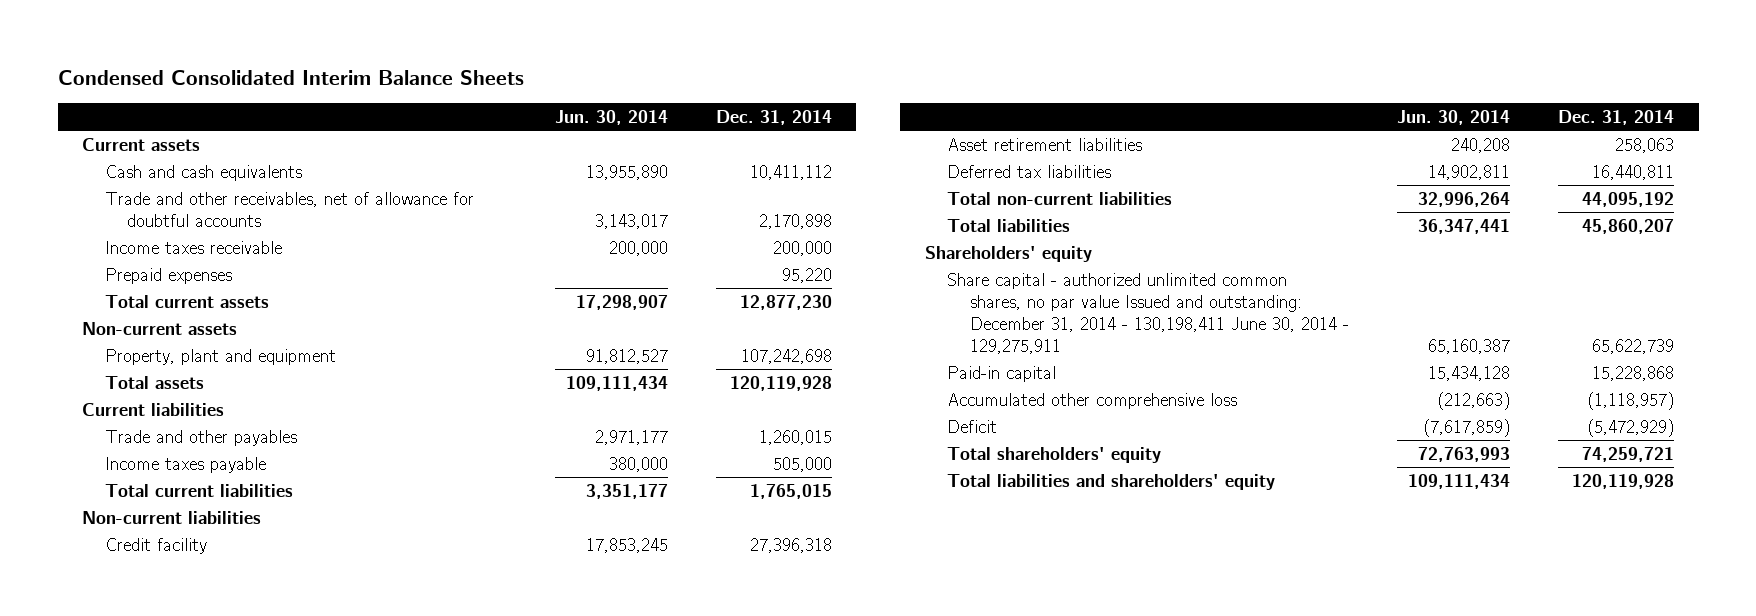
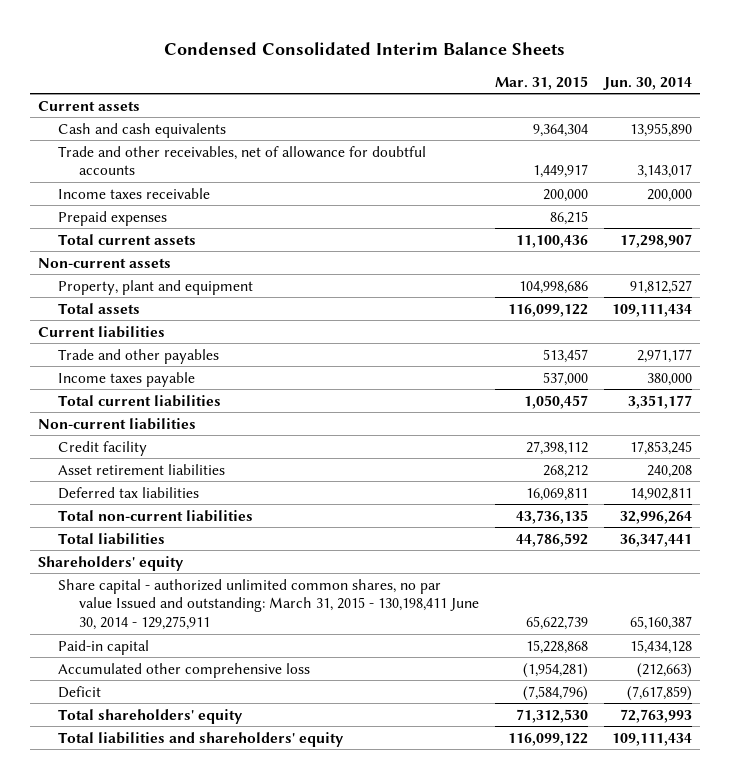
[715,109,832,125] Dec. 31, 2014 -> none
none -> [494,75,588,90] Mar. 31, 2015
[947,272,1349,354] Share capital - authorized unlimited common shares, no par value Issued and outstanding: December 31, 2014 - 130,198,411 June 30, 2014 - 129,275,911 -> [58,578,479,631] Share capital - authorized unlimited common shares, no par value Issued and outstanding: March 31, 2015 - 130,198,411 June 30, 2014 - 129,275,911

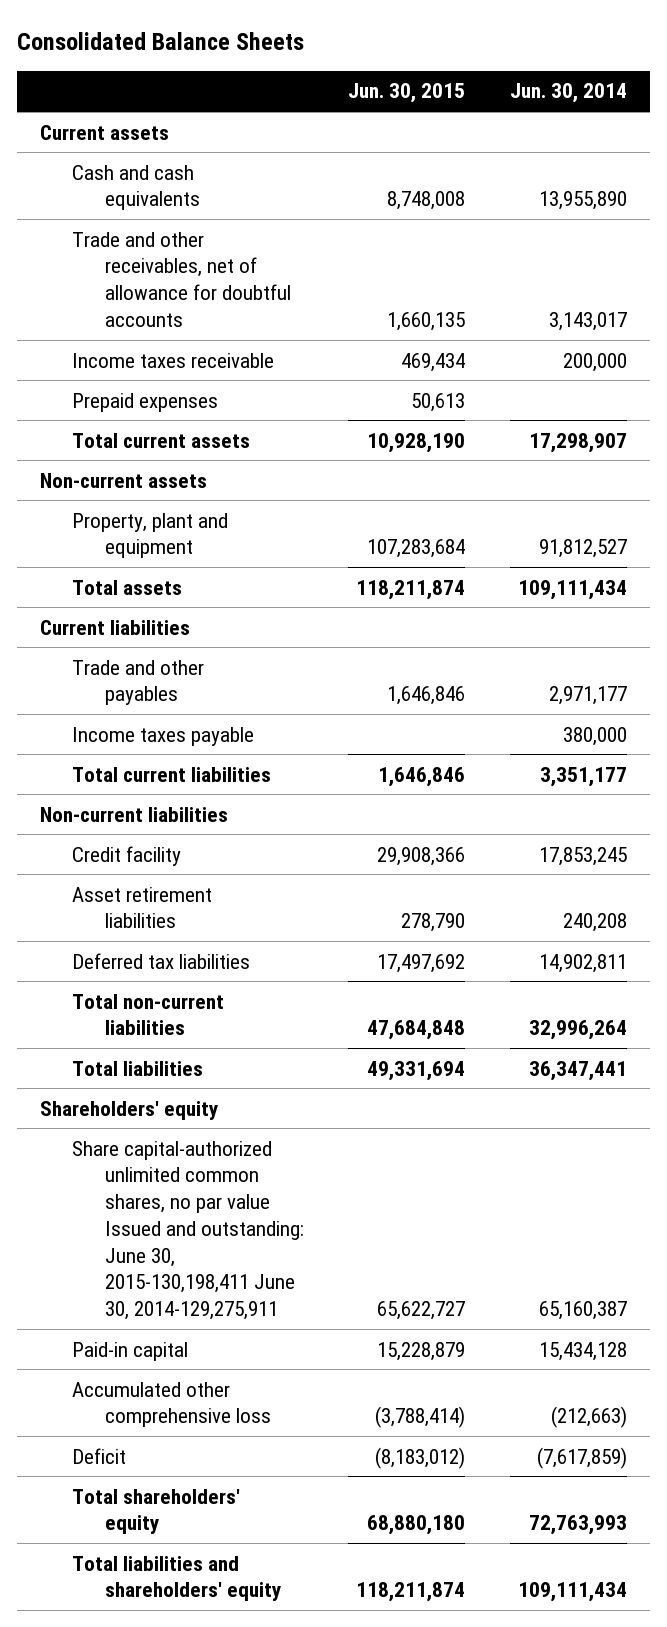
[164,41,566,55] Condensed Consolidated Interim Balance Sheets -> [17,31,305,50] Consolidated Balance Sheets
[494,75,588,90] Mar. 31, 2015 -> none
none -> [348,83,466,104] Jun. 30, 2015
[58,578,479,631] Share capital - authorized unlimited common shares, no par value Issued and outstanding: March 31, 2015 - 130,198,411 June 30, 2014 - 129,275,911 -> [72,1140,304,1321] Share capital-authorized unlimited common shares, no par value Issued and outstanding: June 30, 2015-130,198,411 June 30, 2014-129,275,911

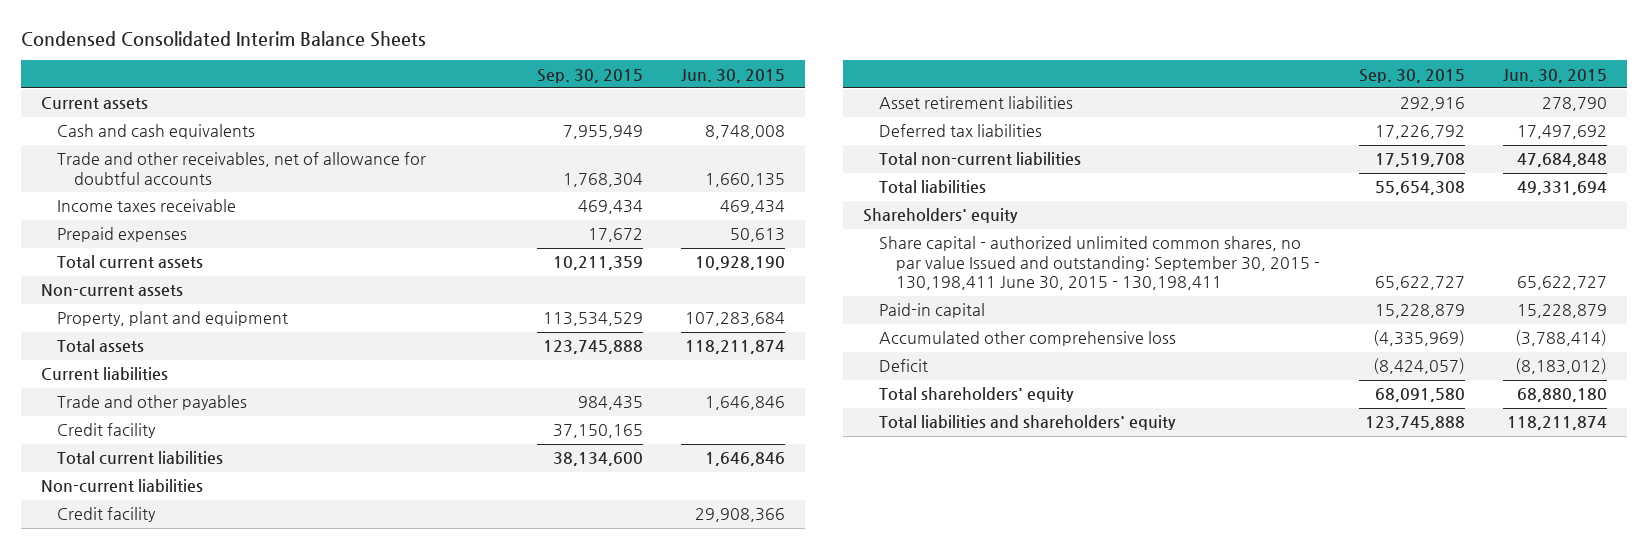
[17,31,305,50] Consolidated Balance Sheets -> [21,31,427,48] Condensed Consolidated Interim Balance Sheets
[510,83,628,104] Jun. 30, 2014 -> none
none -> [536,68,643,83] Sep. 30, 2015
[72,726,255,746] Income taxes payable -> none
none -> [57,423,157,439] Credit facility
[72,1140,304,1321] Share capital-authorized unlimited common shares, no par value Issued and outstanding: June 30, 2015-130,198,411 June 30, 2014-129,275,911 -> [879,236,1320,291] Share capital - authorized unlimited common shares, no par value Issued and outstanding: September 30, 2015 - 130,198,411 June 30, 2015 - 130,198,411

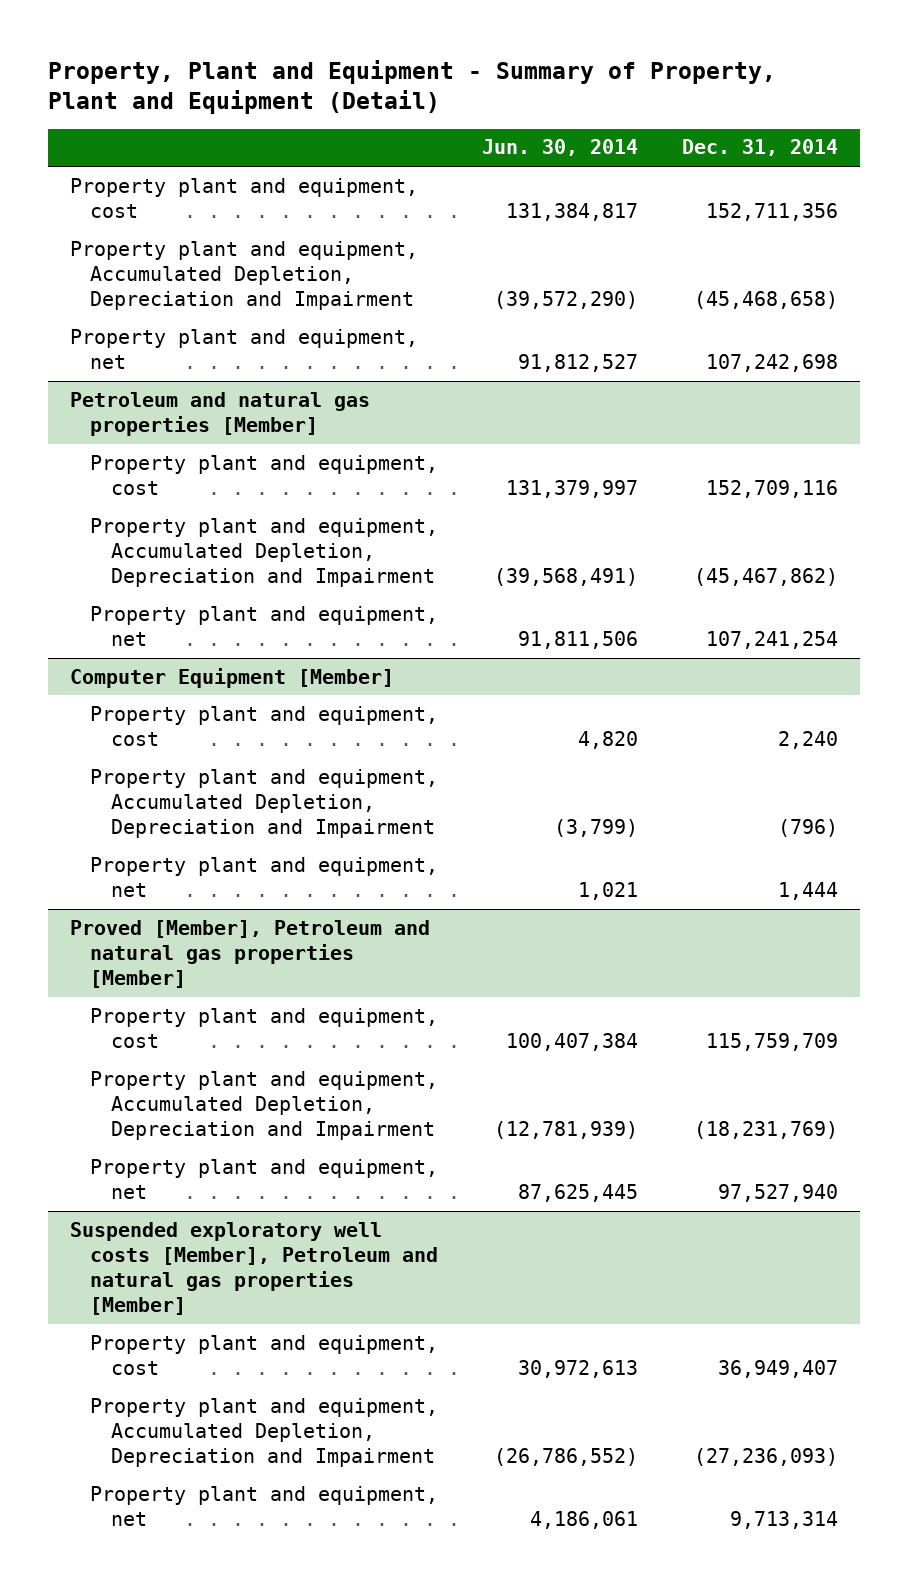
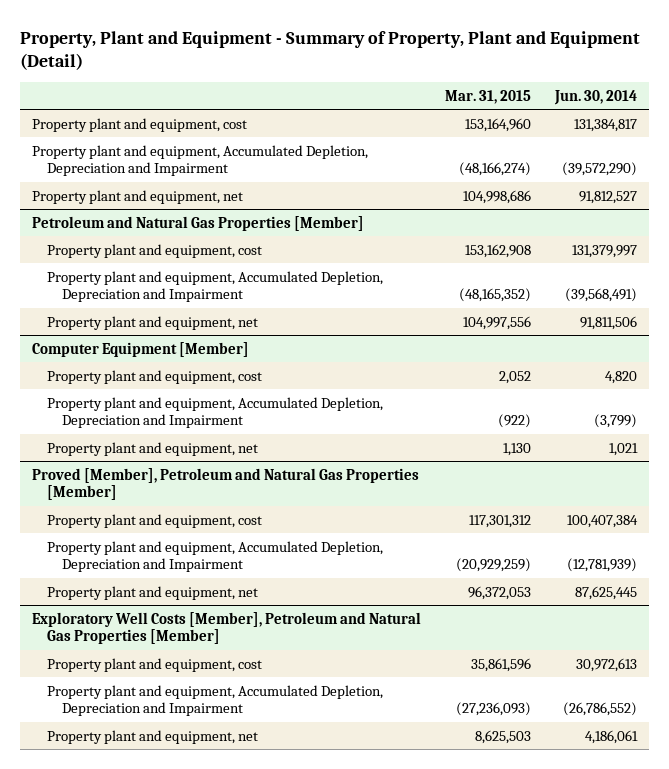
[682,139,839,157] Dec. 31, 2014 -> none
none -> [445,90,532,105] Mar. 31, 2015
[70,391,371,436] Petroleum and natural gas properties [Member] -> [32,215,365,231] Petroleum and Natural Gas Properties [Member]
[70,919,431,989] Proved [Member], Petroleum and natural gas properties [Member] -> [32,467,420,501] Proved [Member], Petroleum and Natural Gas Properties [Member]
[70,1221,439,1316] Suspended exploratory well costs [Member], Petroleum and natural gas properties [Member] -> [32,611,422,645] Exploratory Well Costs [Member], Petroleum and Natural Gas Properties [Member]

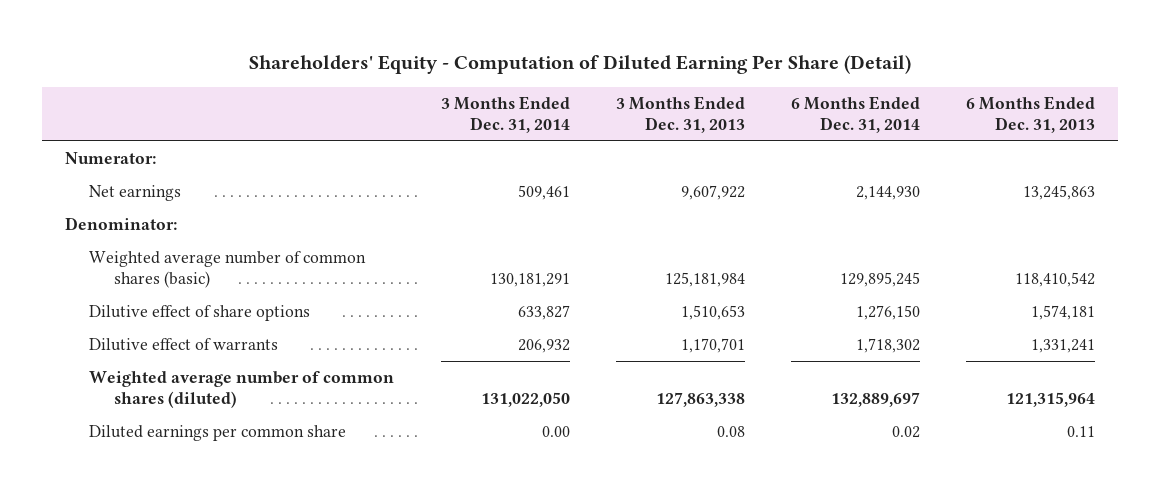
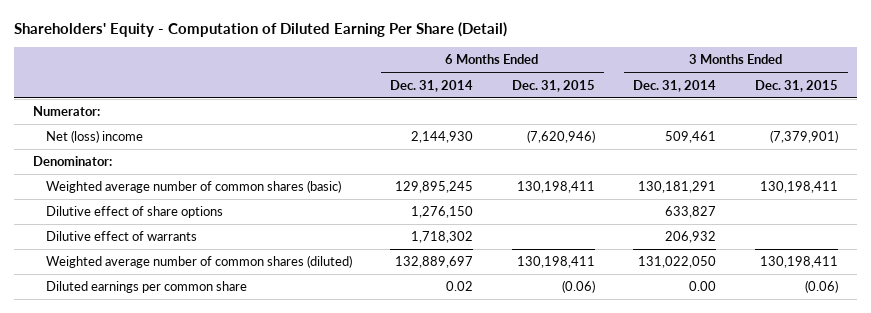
[615,95,745,133] 3 Months Ended Dec. 31, 2013 -> none
[965,95,1095,133] 6 Months Ended Dec. 31, 2013 -> none
none -> [511,79,595,92] Dec. 31, 2015
none -> [754,79,838,92] Dec. 31, 2015
[89,185,182,202] Net earnings -> [45,130,143,144] Net (loss) income

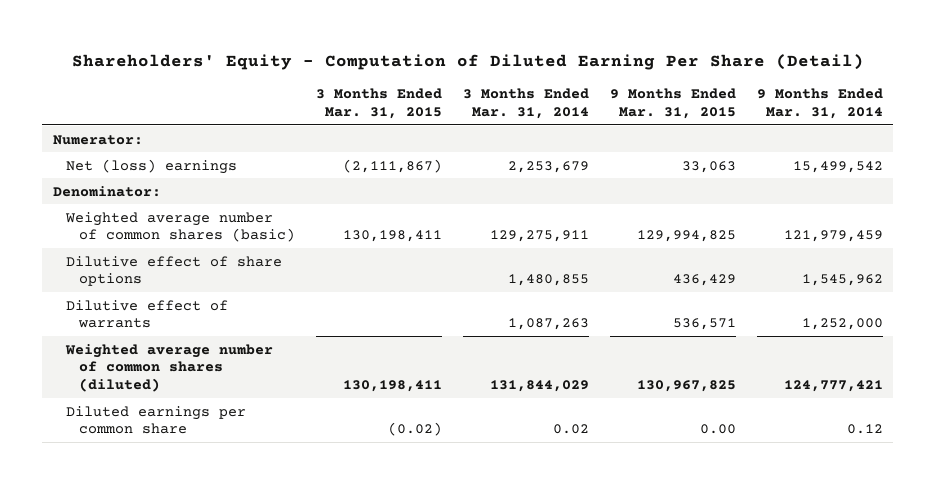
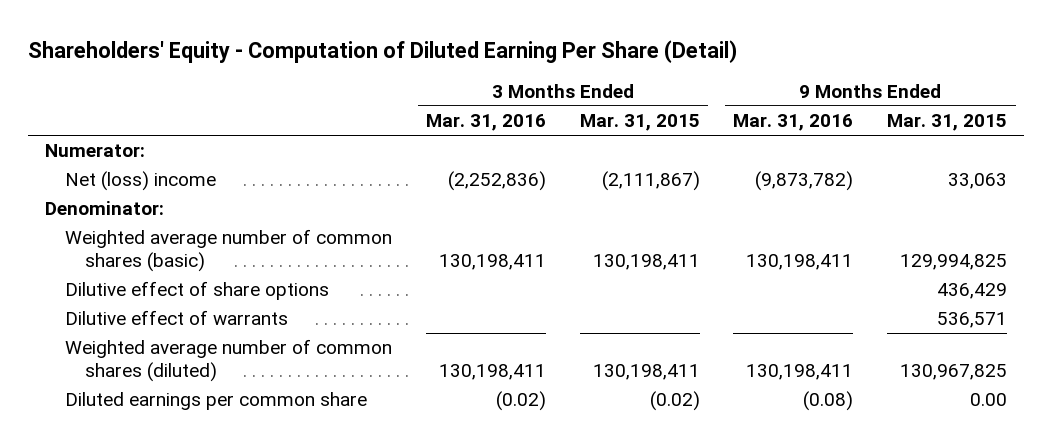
[462,88,589,120] 3 Months Ended Mar. 31, 2014 -> none
[756,88,883,120] 9 Months Ended Mar. 31, 2014 -> none
none -> [425,114,546,132] Mar. 31, 2016
none -> [733,114,854,132] Mar. 31, 2016
[65,158,237,174] Net (loss) earnings -> [65,171,217,192] Net (loss) income

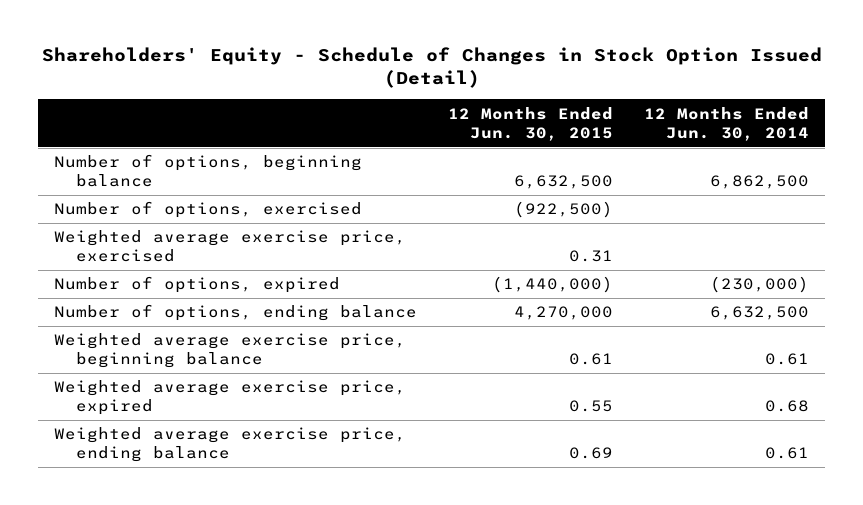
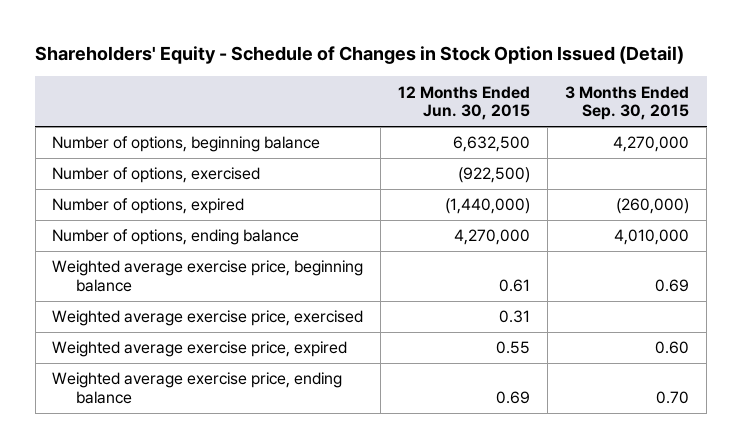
[644,106,810,141] 12 Months Ended Jun. 30, 2014 -> none
none -> [565,85,690,121] 3 Months Ended Sep. 30, 2015
[53,230,406,263] Weighted average exercise price, exercised -> [52,310,364,327] Weighted average exercise price, exercised

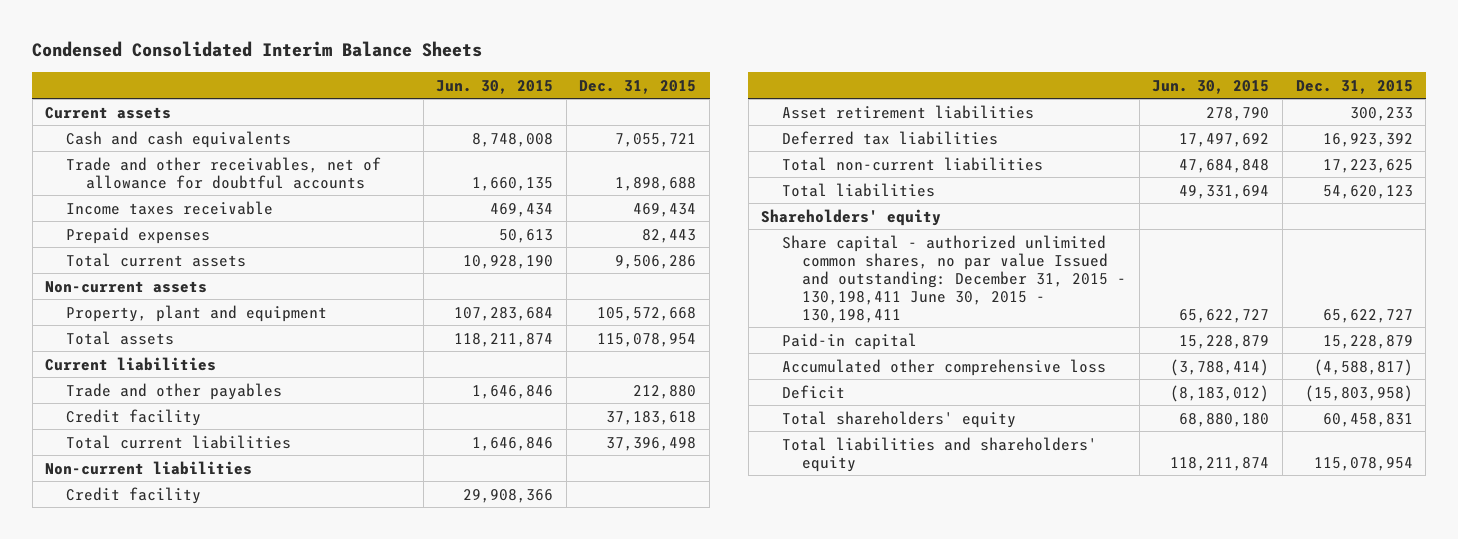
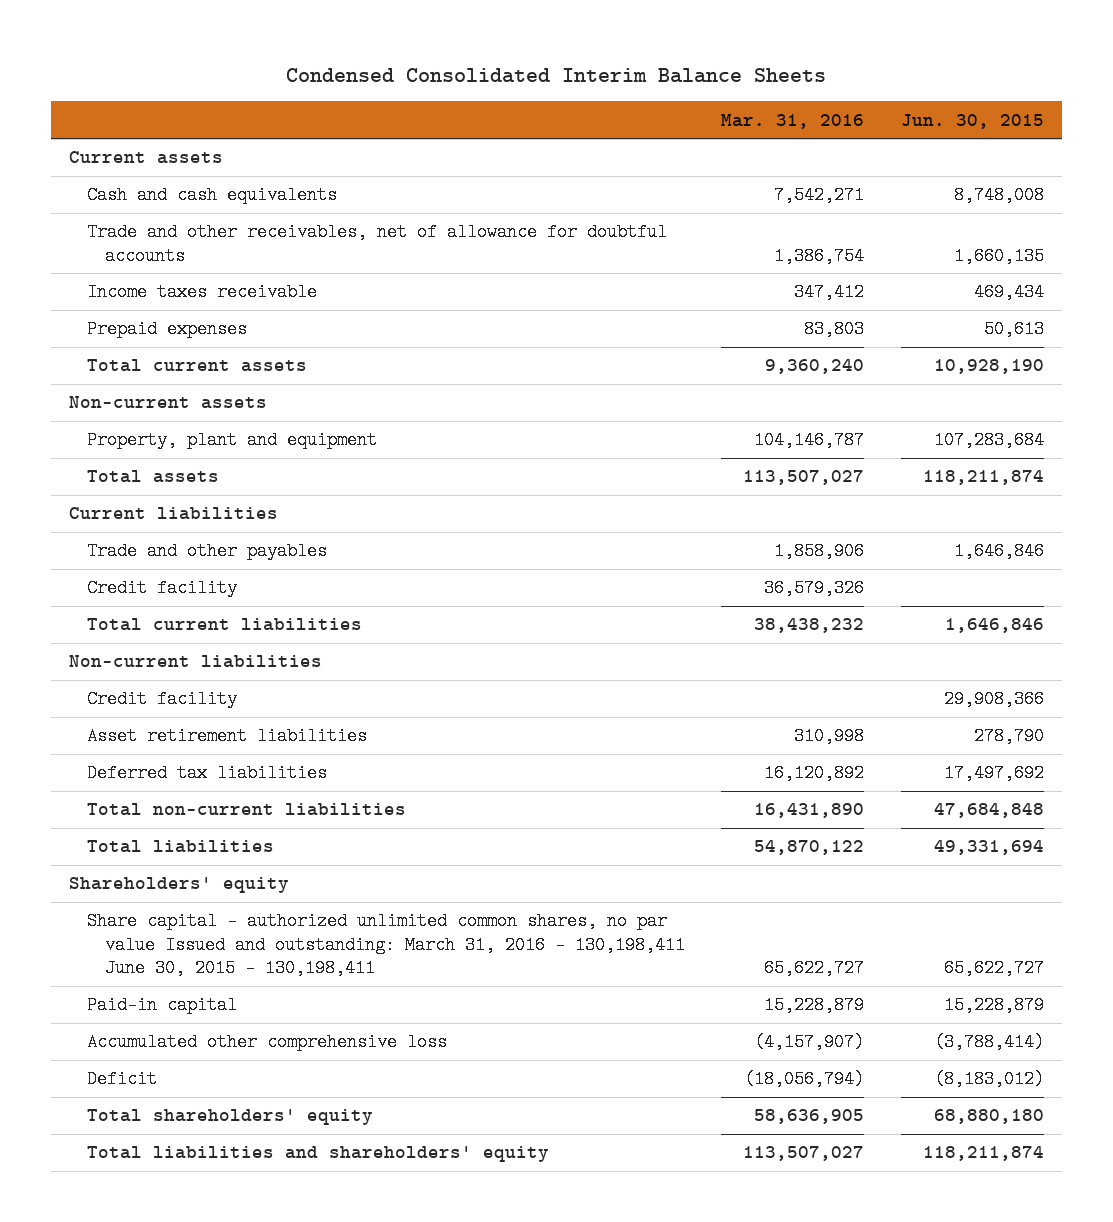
[579,79,697,94] Dec. 31, 2015 -> none
none -> [721,113,865,129] Mar. 31, 2016
[781,234,1127,323] Share capital - authorized unlimited common shares, no par value Issued and outstanding: December 31, 2015 - 130,198,411 June 30, 2015 - 130,198,411 -> [86,912,685,978] Share capital - authorized unlimited common shares, no par value Issued and outstanding: March 31, 2016 - 130,198,411 June 30, 2015 - 130,198,411

